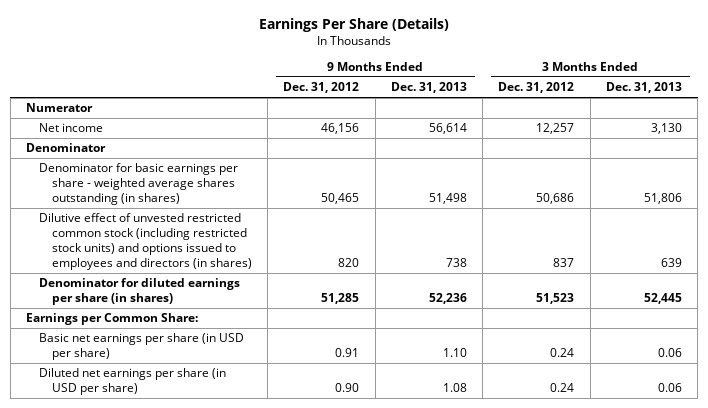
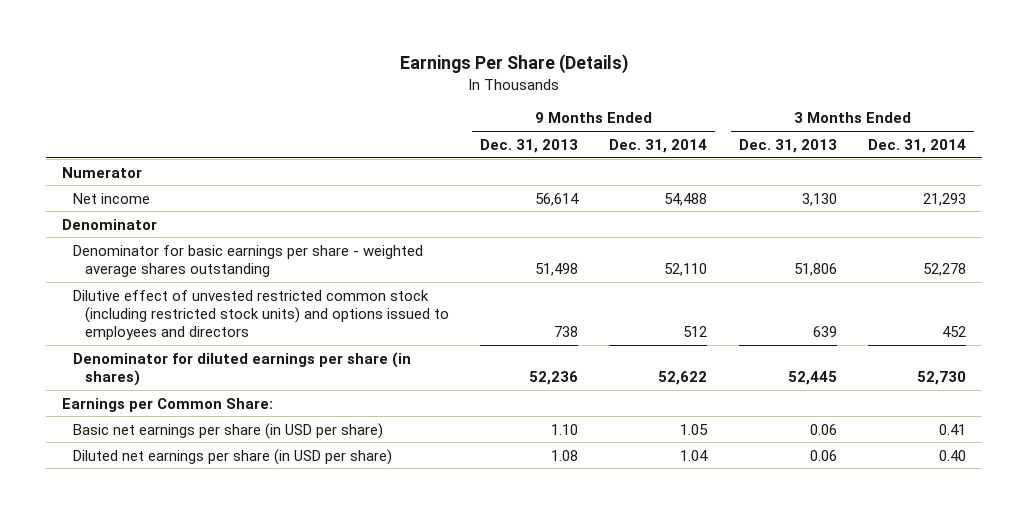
[283,82,360,94] Dec. 31, 2012 -> none
[498,82,575,94] Dec. 31, 2012 -> none
none -> [609,138,708,153] Dec. 31, 2014
none -> [868,138,967,153] Dec. 31, 2014
[38,163,238,206] Denominator for basic earnings per share - weighted average shares outstanding (in shares) -> [73,244,424,277] Denominator for basic earnings per share - weighted average shares outstanding
[38,213,252,271] Dilutive effect of unvested restricted common stock (including restricted stock units) and options issued to employees and directors (in shares) -> [73,289,449,341] Dilutive effect of unvested restricted common stock (including restricted stock units) and options issued to employees and directors

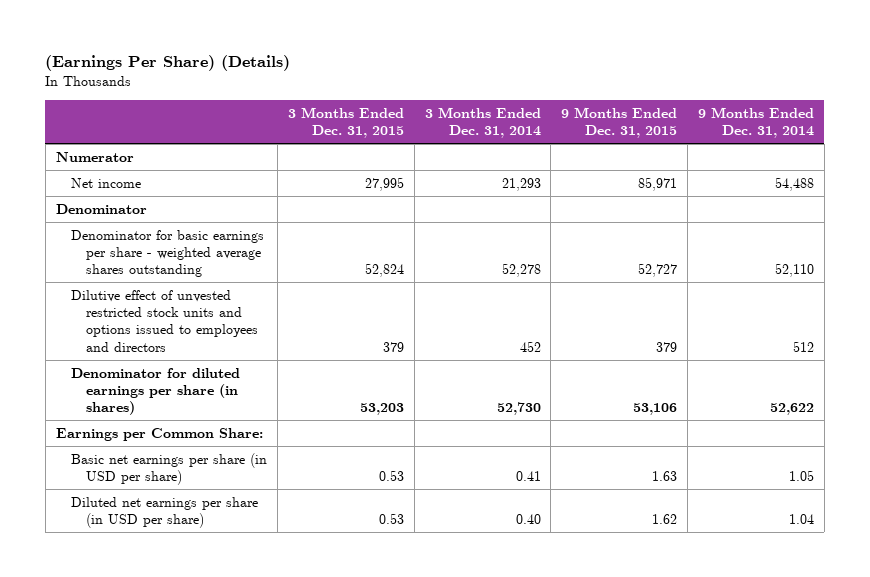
[400,54,629,75] Earnings Per Share (Details) -> [45,55,291,72] (Earnings Per Share) (Details)
[480,138,579,153] Dec. 31, 2013 -> none
[738,138,837,153] Dec. 31, 2013 -> none
none -> [287,107,404,139] 3 Months Ended Dec. 31, 2015
none -> [561,107,678,139] 9 Months Ended Dec. 31, 2015
[73,289,449,341] Dilutive effect of unvested restricted common stock (including restricted stock units) and options issued to employees and directors -> [71,289,259,352] Dilutive effect of unvested restricted stock units and options issued to employees and directors

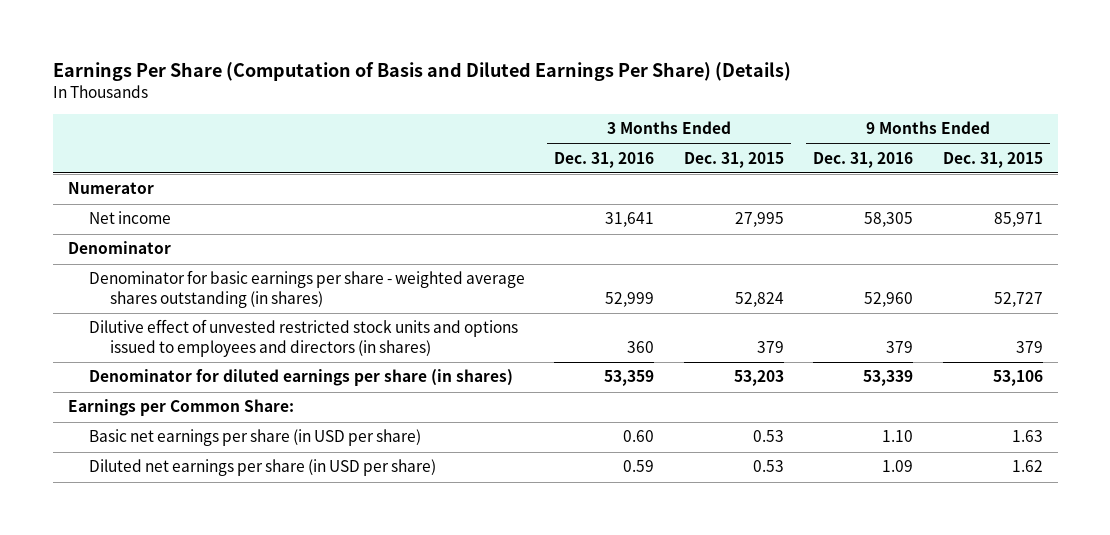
[45,55,291,72] (Earnings Per Share) (Details) -> [52,61,791,81] Earnings Per Share (Computation of Basis and Diluted Earnings Per Share) (Details)
[424,107,541,139] 3 Months Ended Dec. 31, 2014 -> none
[698,107,815,139] 9 Months Ended Dec. 31, 2014 -> none
none -> [554,151,655,168] Dec. 31, 2016
none -> [813,151,914,168] Dec. 31, 2016
[71,229,265,278] Denominator for basic earnings per share - weighted average shares outstanding -> [88,270,525,309] Denominator for basic earnings per share - weighted average shares outstanding (in shares)
[71,289,259,352] Dilutive effect of unvested restricted stock units and options issued to employees and directors -> [88,319,518,358] Dilutive effect of unvested restricted stock units and options issued to employees and directors (in shares)

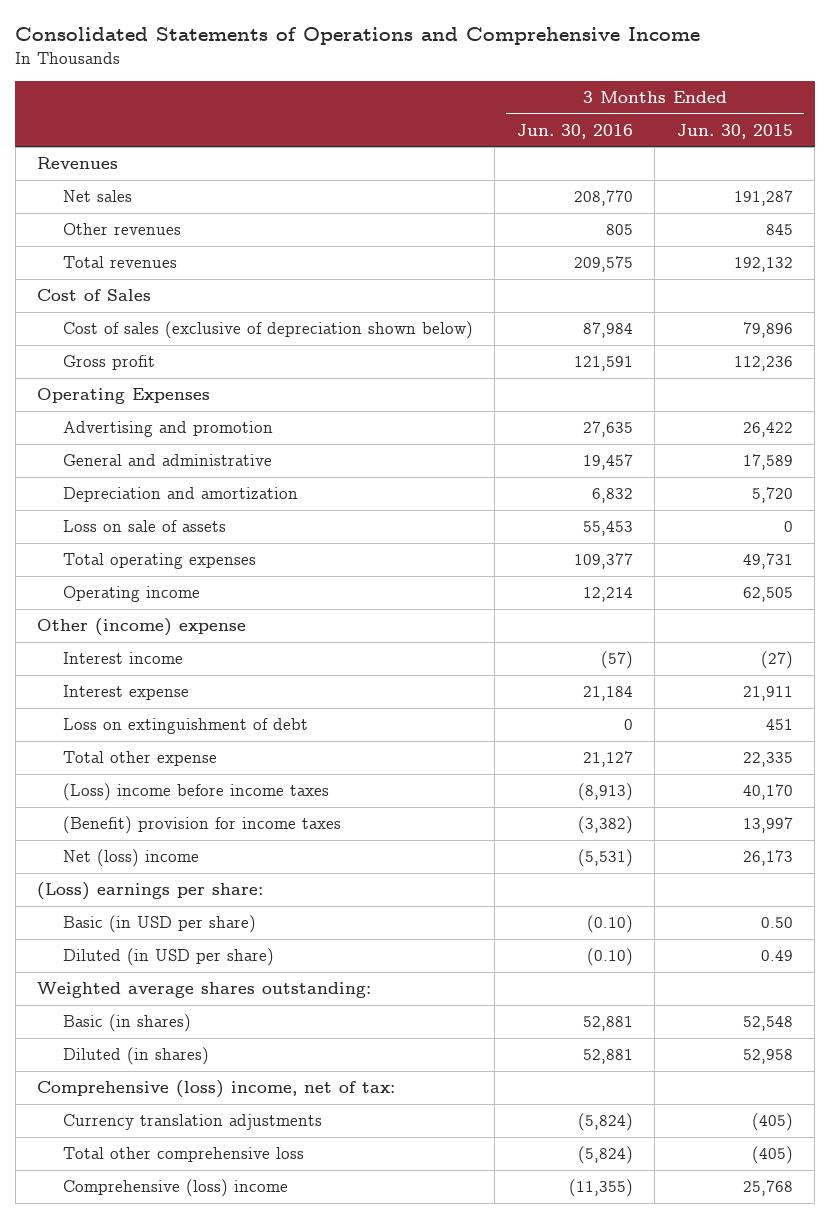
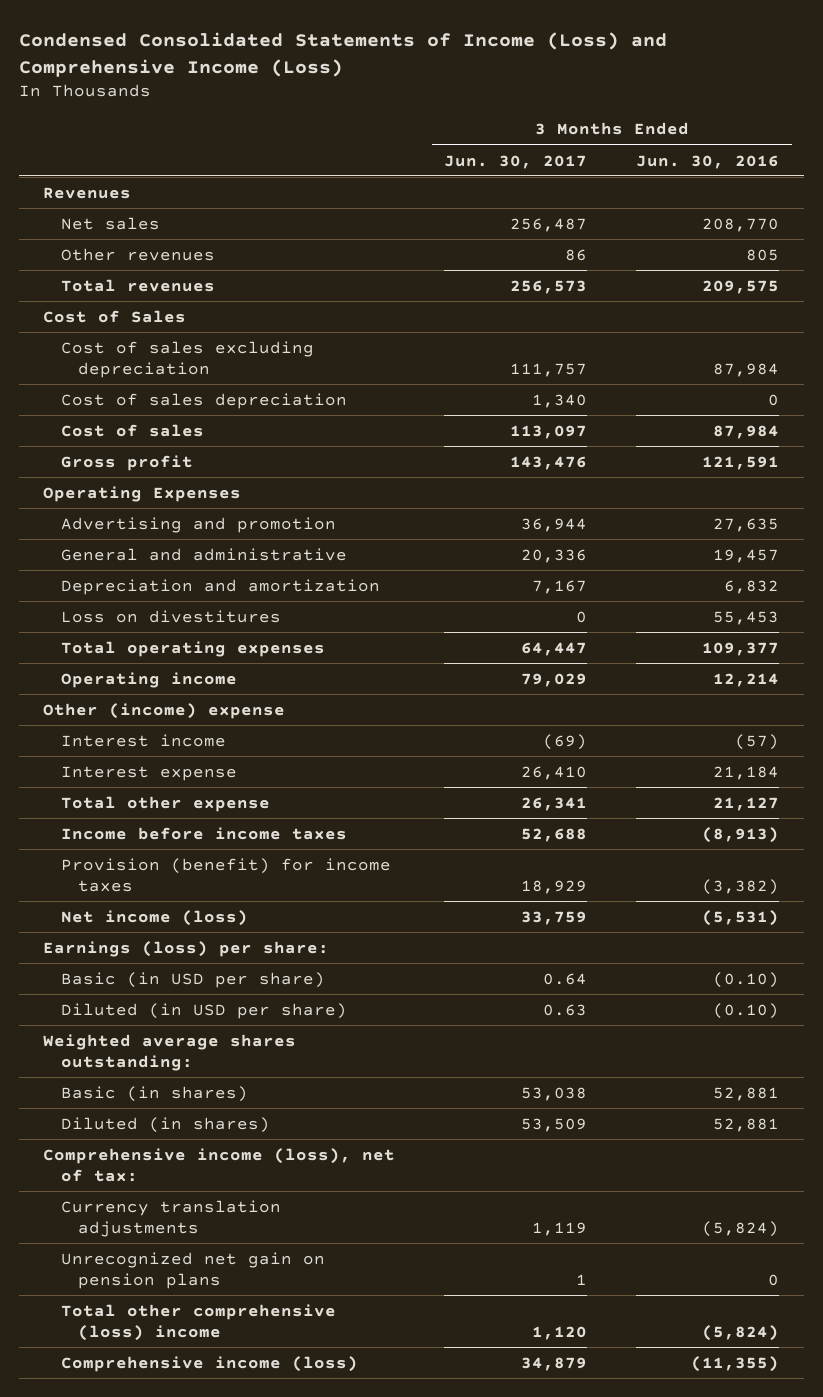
[15,27,701,46] Consolidated Statements of Operations and Comprehensive Income -> [18,31,667,77] Condensed Consolidated Statements of Income (Loss) and Comprehensive Income (Loss)
[676,123,793,139] Jun. 30, 2015 -> none
none -> [444,154,588,169] Jun. 30, 2017
[62,321,473,340] Cost of sales (exclusive of depreciation shown below) -> [60,340,314,378] Cost of sales excluding depreciation
none -> [60,392,347,409] Cost of sales depreciation
none -> [60,423,204,437] Cost of sales
[62,520,226,533] Loss on sale of assets -> [60,609,281,623] Loss on divestitures
[62,718,308,735] Loss on extinguishment of debt -> none
[62,783,329,802] (Loss) income before income taxes -> [60,826,347,840] Income before income taxes
[62,816,341,835] (Benefit) provision for income taxes -> [60,857,391,892] Provision (benefit) for income taxes
[62,849,199,868] Net (loss) income -> [60,909,248,926] Net income (loss)
[37,882,264,901] (Loss) earnings per share: -> [43,940,330,957] Earnings (loss) per share:
[37,1080,396,1099] Comprehensive (loss) income, net of tax: -> [43,1147,396,1182] Comprehensive income (loss), net of tax:
none -> [60,1251,325,1289] Unrecognized net gain on pension plans
[62,1147,304,1163] Total other comprehensive loss -> [60,1303,336,1341] Total other comprehensive (loss) income
[62,1179,288,1198] Comprehensive (loss) income -> [60,1355,358,1372] Comprehensive income (loss)

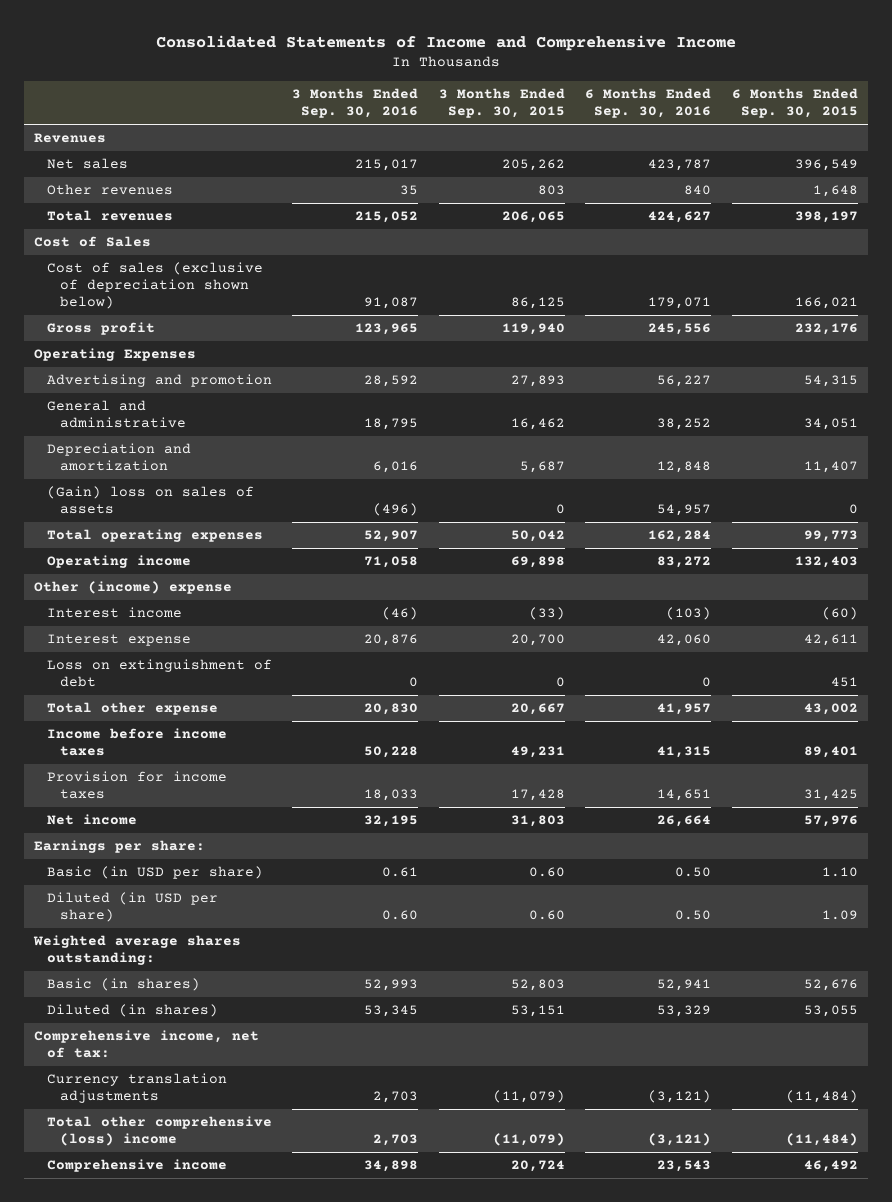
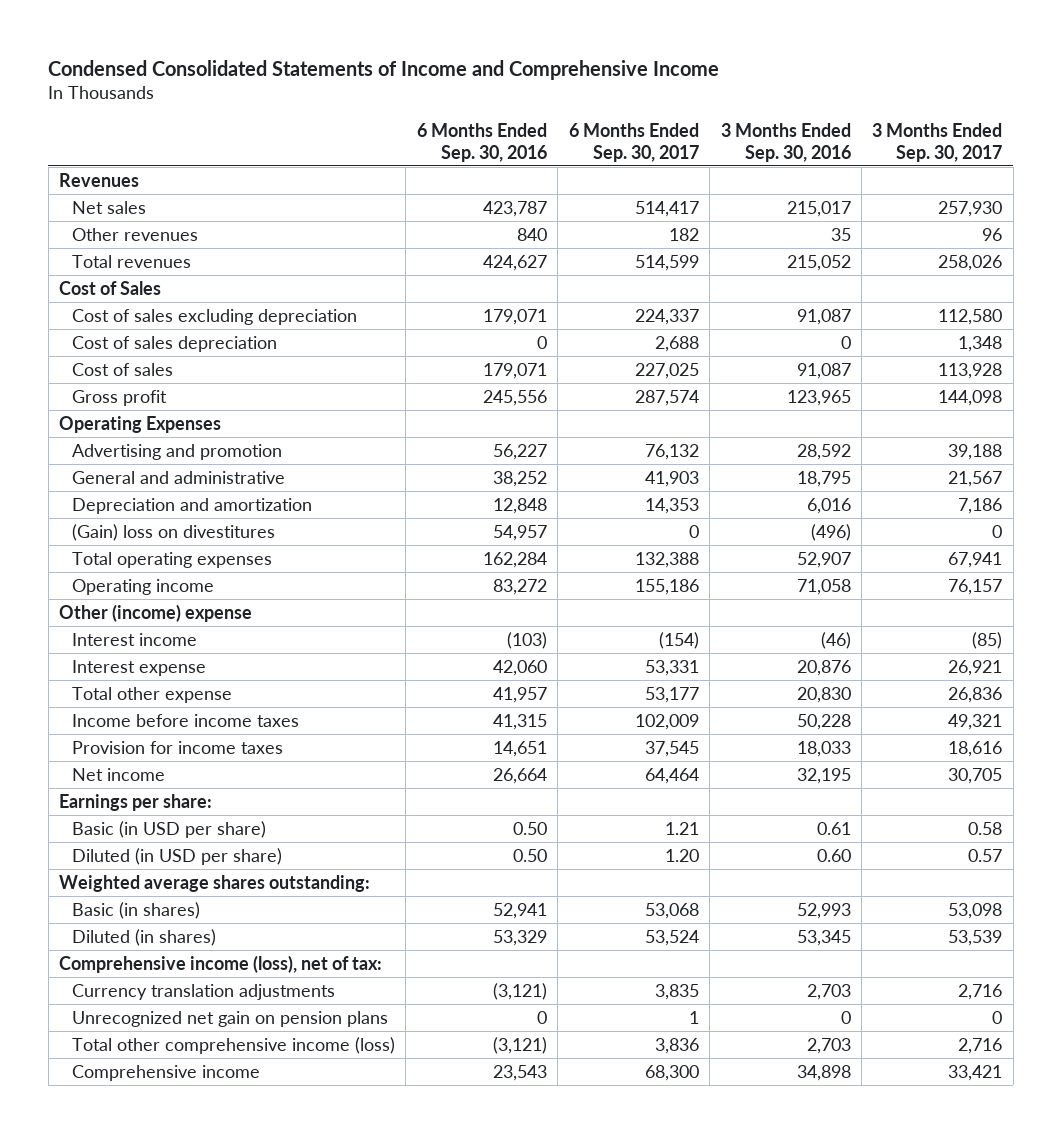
[155,34,736,51] Consolidated Statements of Income and Comprehensive Income -> [48,59,720,80] Condensed Consolidated Statements of Income and Comprehensive Income
[438,88,565,119] 3 Months Ended Sep. 30, 2015 -> none
[731,88,858,119] 6 Months Ended Sep. 30, 2015 -> none
none -> [568,122,699,162] 6 Months Ended Sep. 30, 2017
none -> [872,122,1003,162] 3 Months Ended Sep. 30, 2017
[46,262,263,310] Cost of sales (exclusive of depreciation shown below) -> [71,308,357,325] Cost of sales excluding depreciation
none -> [71,335,277,352] Cost of sales depreciation
none -> [71,362,173,376] Cost of sales
[46,486,254,515] (Gain) loss on sales of assets -> [71,523,275,541] (Gain) loss on divestitures
[46,659,272,688] Loss on extinguishment of debt -> none
[33,1030,259,1059] Comprehensive income, net of tax: -> [59,954,383,973] Comprehensive income (loss), net of tax:
none -> [71,1010,388,1027] Unrecognized net gain on pension plans
[46,1116,272,1147] Total other comprehensive (loss) income -> [71,1036,395,1054] Total other comprehensive income (loss)

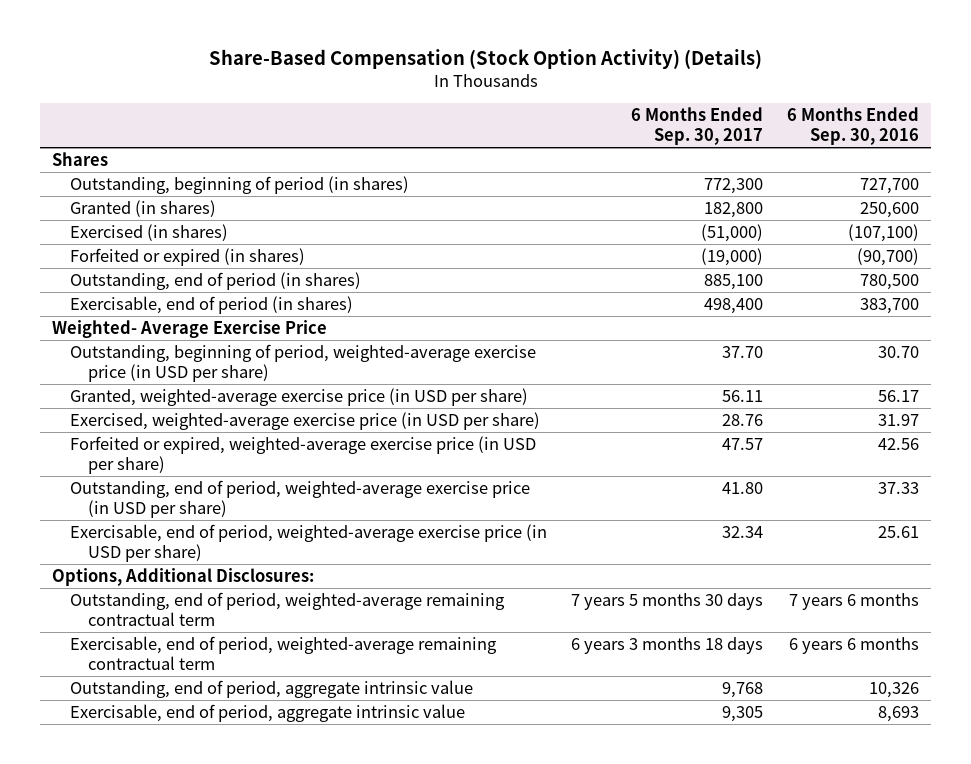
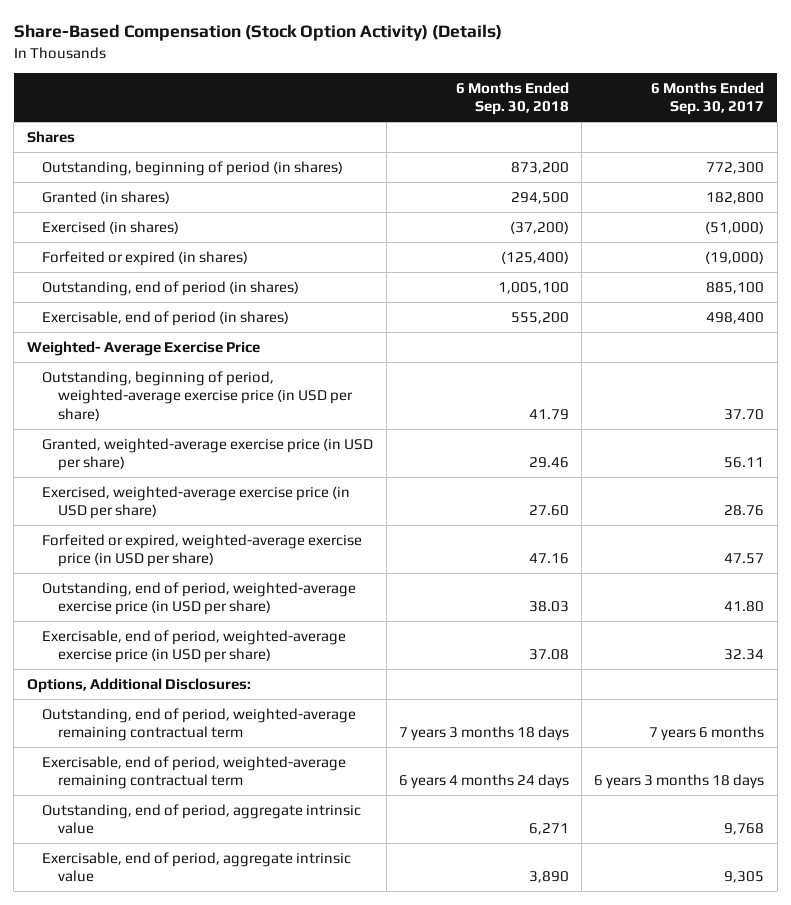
[787,107,920,146] 6 Months Ended Sep. 30, 2016 -> none
none -> [455,81,569,116] 6 Months Ended Sep. 30, 2018
[571,592,764,610] 7 years 5 months 30 days -> [649,726,765,742] 7 years 6 months

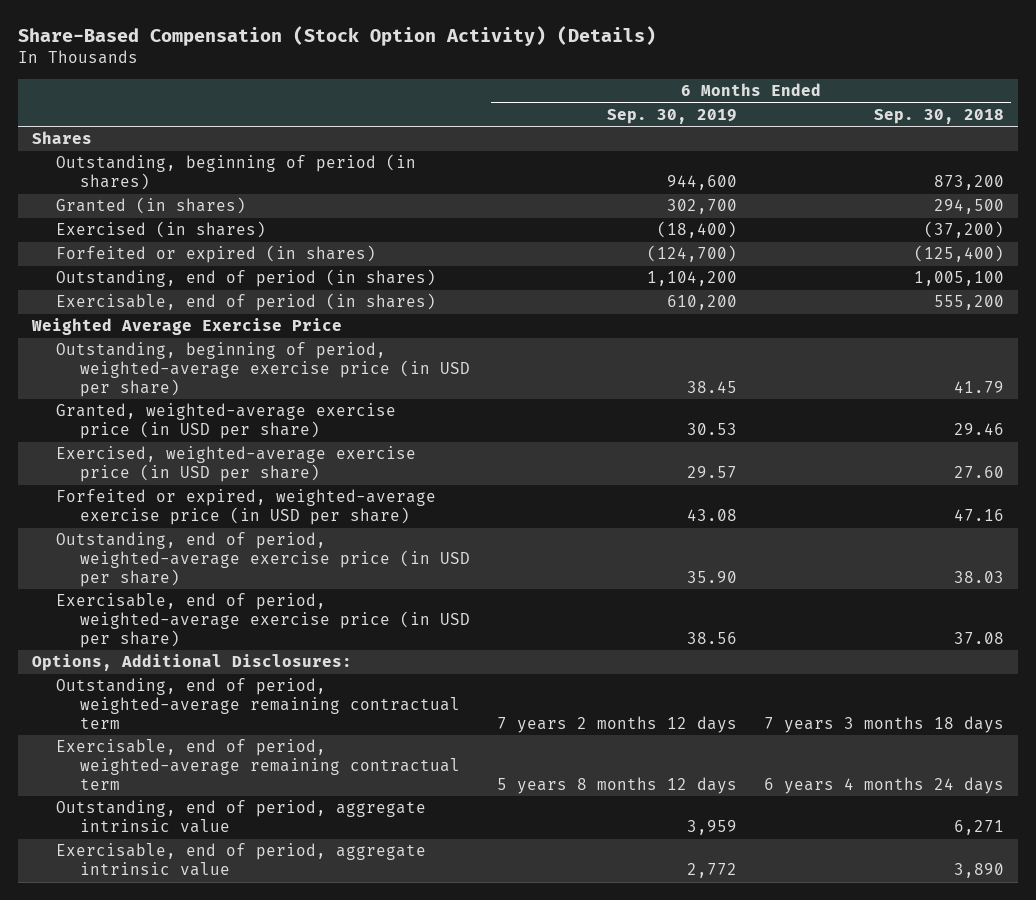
[651,81,765,116] 6 Months Ended Sep. 30, 2017 -> none
none -> [607,108,738,124] Sep. 30, 2019
[26,340,260,356] Weighted- Average Exercise Price -> [30,318,342,336] Weighted Average Exercise Price

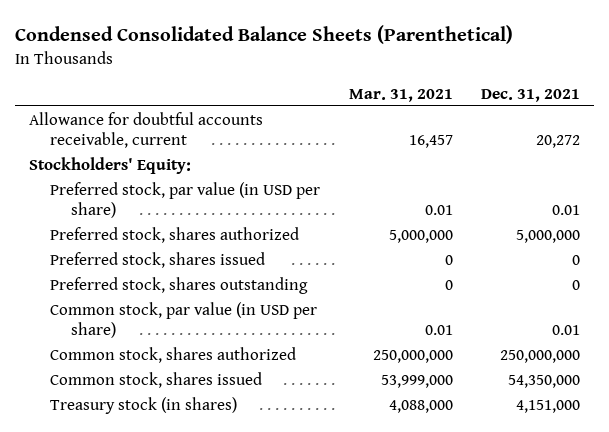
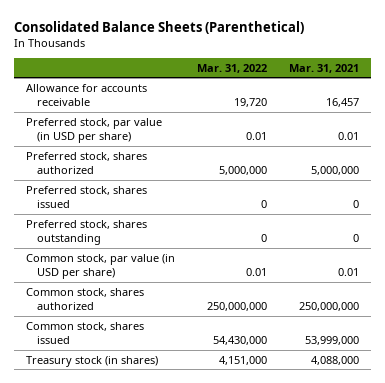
[15,25,514,45] Condensed Consolidated Balance Sheets (Parenthetical) -> [14,20,305,34] Consolidated Balance Sheets (Parenthetical)
[481,88,581,102] Dec. 31, 2021 -> none
none -> [197,63,268,73] Mar. 31, 2022
[29,156,192,174] Stockholders' Equity: -> none
[29,111,264,148] Allowance for doubtful accounts receivable, current -> [25,83,147,107] Allowance for accounts receivable

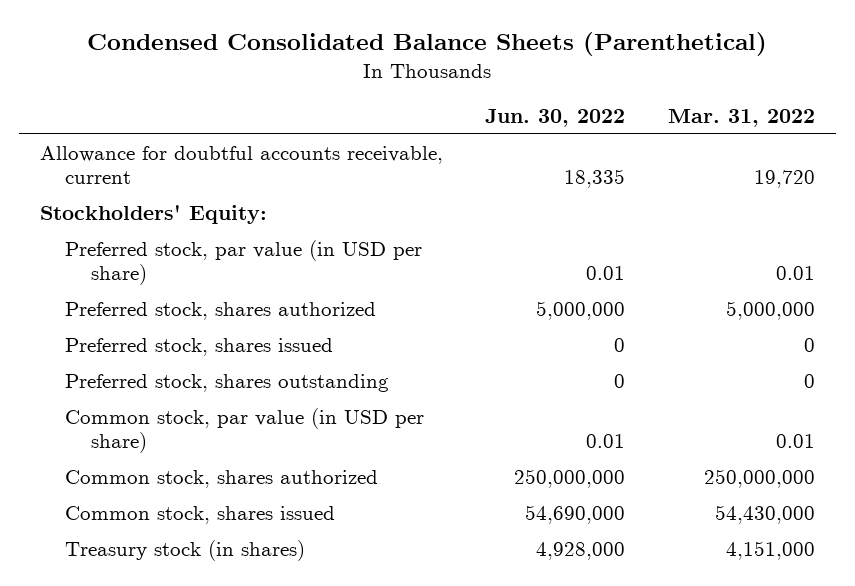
[14,20,305,34] Consolidated Balance Sheets (Parenthetical) -> [87,32,768,57] Condensed Consolidated Balance Sheets (Parenthetical)
[289,63,360,73] Mar. 31, 2021 -> none
none -> [485,108,626,127] Jun. 30, 2022
[25,83,147,107] Allowance for accounts receivable -> [39,145,443,184] Allowance for doubtful accounts receivable, current
none -> [39,204,267,224] Stockholders' Equity:

